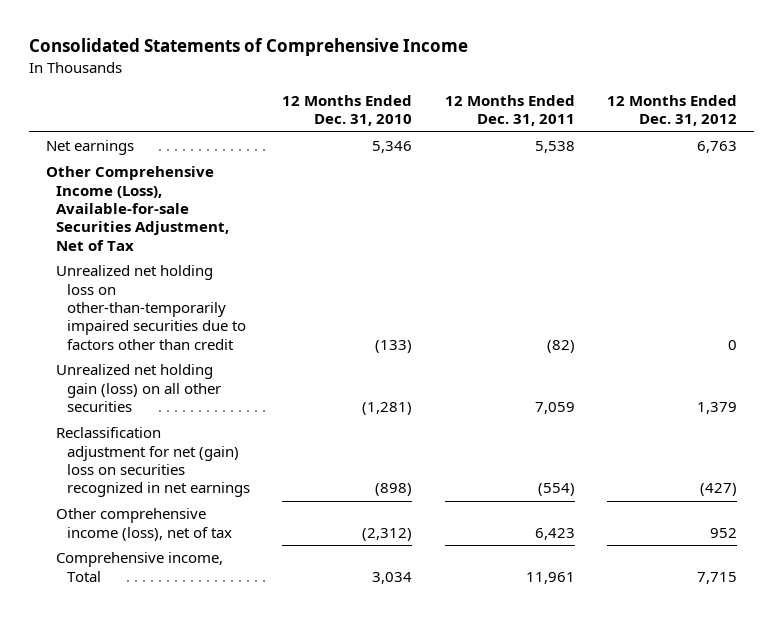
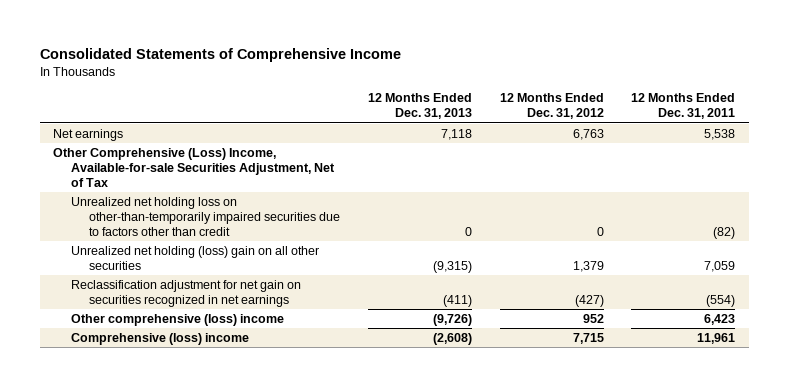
[282,94,413,127] 12 Months Ended Dec. 31, 2010 -> none
none -> [367,93,472,120] 12 Months Ended Dec. 31, 2013
[45,166,230,251] Other Comprehensive Income (Loss), Available-for-sale Securities Adjustment, Net of Tax -> [53,148,336,187] Other Comprehensive (Loss) Income, Available-for-sale Securities Adjustment, Net of Tax
[56,364,221,412] Unrealized net holding gain (loss) on all other securities -> [71,246,320,270] Unrealized net holding (loss) gain on all other securities
[56,427,250,498] Reclassification adjustment for net (gain) loss on securities recognized in net earnings -> [71,280,302,307] Reclassification adjustment for net gain on securities recognized in net earnings
[56,508,232,541] Other comprehensive income (loss), net of tax -> [71,314,285,327] Other comprehensive (loss) income
[56,552,224,582] Comprehensive income, Total -> [71,333,250,346] Comprehensive (loss) income

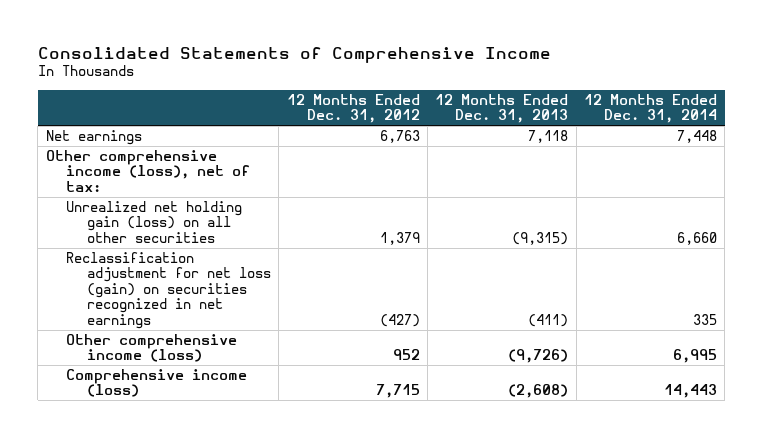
[631,93,736,120] 12 Months Ended Dec. 31, 2011 -> none
none -> [583,93,717,124] 12 Months Ended Dec. 31, 2014
[71,197,341,236] Unrealized net holding loss on other-than-temporarily impaired securities due to factors other than credit -> none
[53,148,336,187] Other Comprehensive (Loss) Income, Available-for-sale Securities Adjustment, Net of Tax -> [45,149,251,192] Other comprehensive income (loss), net of tax:
[71,246,320,270] Unrealized net holding (loss) gain on all other securities -> [66,200,243,243] Unrealized net holding gain (loss) on all other securities
[71,280,302,307] Reclassification adjustment for net gain on securities recognized in net earnings -> [66,251,272,329] Reclassification adjustment for net loss (gain) on securities recognized in net earnings
[71,314,285,327] Other comprehensive (loss) income -> [66,333,238,363] Other comprehensive income (loss)
[71,333,250,346] Comprehensive (loss) income -> [66,368,248,398] Comprehensive income (loss)

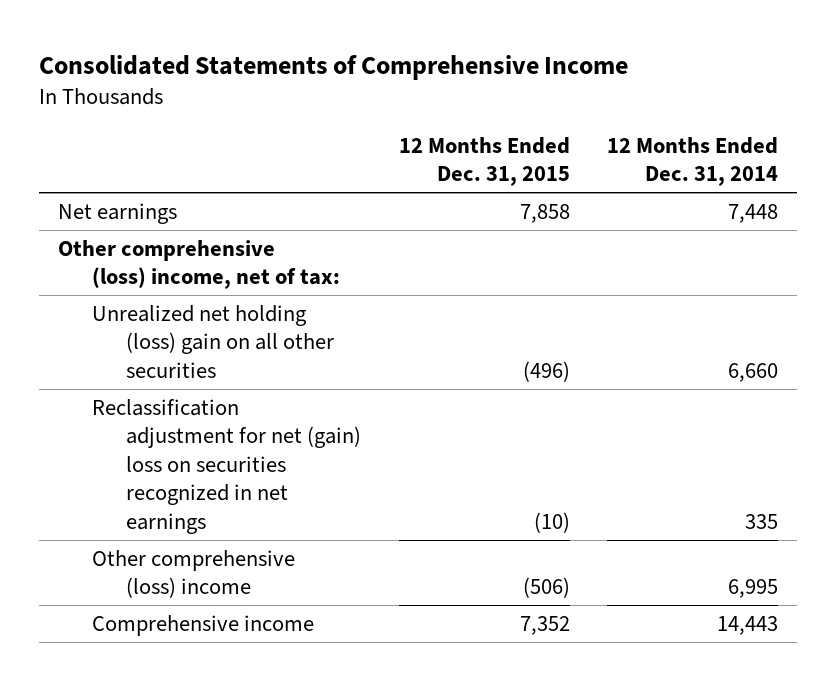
[286,93,420,124] 12 Months Ended Dec. 31, 2012 -> none
[435,93,569,124] 12 Months Ended Dec. 31, 2013 -> none
none -> [398,136,570,187] 12 Months Ended Dec. 31, 2015
[45,149,251,192] Other comprehensive income (loss), net of tax: -> [57,239,340,290] Other comprehensive (loss) income, net of tax:
[66,200,243,243] Unrealized net holding gain (loss) on all other securities -> [91,304,335,378] Unrealized net holding (loss) gain on all other securities
[66,251,272,329] Reclassification adjustment for net loss (gain) on securities recognized in net earnings -> [91,398,362,535] Reclassification adjustment for net (gain) loss on securities recognized in net earnings
[66,333,238,363] Other comprehensive income (loss) -> [91,549,295,599] Other comprehensive (loss) income
[66,368,248,398] Comprehensive income (loss) -> [91,614,314,636] Comprehensive income

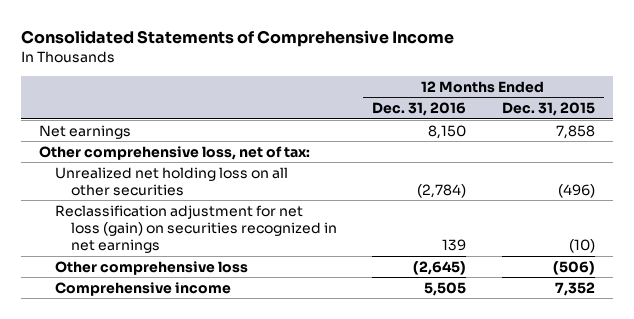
[607,136,779,187] 12 Months Ended Dec. 31, 2014 -> none
none -> [372,102,467,117] Dec. 31, 2016
[57,239,340,290] Other comprehensive (loss) income, net of tax: -> [39,145,311,160] Other comprehensive loss, net of tax:
[91,304,335,378] Unrealized net holding (loss) gain on all other securities -> [54,166,288,196] Unrealized net holding loss on all other securities
[91,398,362,535] Reclassification adjustment for net (gain) loss on securities recognized in net earnings -> [54,204,337,254] Reclassification adjustment for net loss (gain) on securities recognized in net earnings
[91,549,295,599] Other comprehensive (loss) income -> [54,260,248,275] Other comprehensive loss

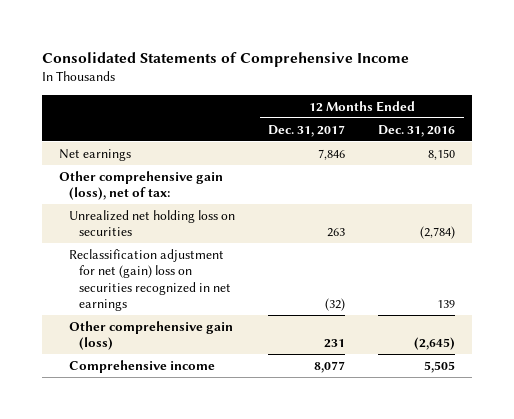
[501,102,595,117] Dec. 31, 2015 -> none
none -> [268,124,346,137] Dec. 31, 2017
[39,145,311,160] Other comprehensive loss, net of tax: -> [58,170,223,201] Other comprehensive gain (loss), net of tax:
[54,166,288,196] Unrealized net holding loss on all other securities -> [68,209,235,237] Unrealized net holding loss on securities
[54,204,337,254] Reclassification adjustment for net loss (gain) on securities recognized in net earnings -> [68,248,231,311] Reclassification adjustment for net (gain) loss on securities recognized in net earnings
[54,260,248,275] Other comprehensive loss -> [68,320,233,351] Other comprehensive gain (loss)

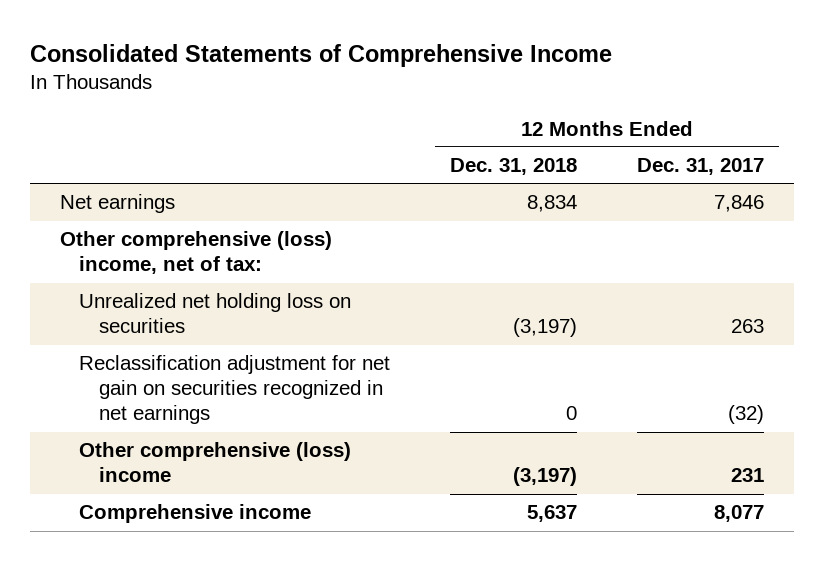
[378,124,456,137] Dec. 31, 2016 -> none
none -> [450,158,578,176] Dec. 31, 2018
[58,170,223,201] Other comprehensive gain (loss), net of tax: -> [59,231,332,275] Other comprehensive (loss) income, net of tax:
[68,248,231,311] Reclassification adjustment for net (gain) loss on securities recognized in net earnings -> [79,355,391,425] Reclassification adjustment for net gain on securities recognized in net earnings
[68,320,233,351] Other comprehensive gain (loss) -> [79,442,352,483] Other comprehensive (loss) income

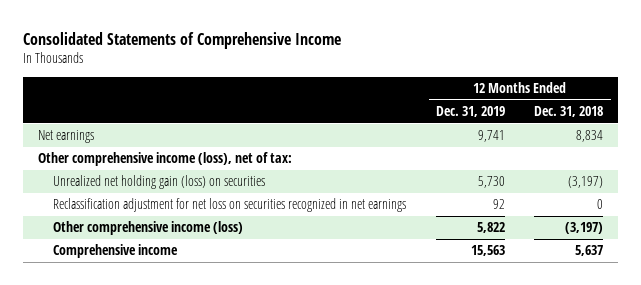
[637,158,765,176] Dec. 31, 2017 -> none
none -> [435,106,505,118] Dec. 31, 2019
[59,231,332,275] Other comprehensive (loss) income, net of tax: -> [37,152,292,167] Other comprehensive income (loss), net of tax:
[79,293,352,334] Unrealized net holding loss on securities -> [53,175,266,190] Unrealized net holding gain (loss) on securities
[79,355,391,425] Reclassification adjustment for net gain on securities recognized in net earnings -> [53,198,407,213] Reclassification adjustment for net loss on securities recognized in net earnings
[79,442,352,483] Other comprehensive (loss) income -> [53,221,244,236] Other comprehensive income (loss)

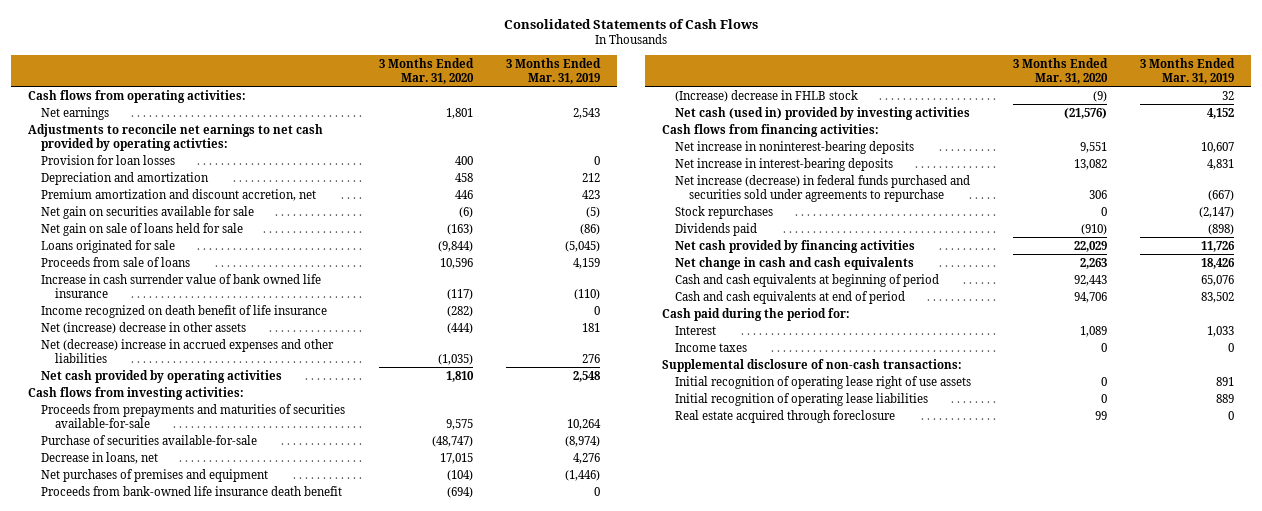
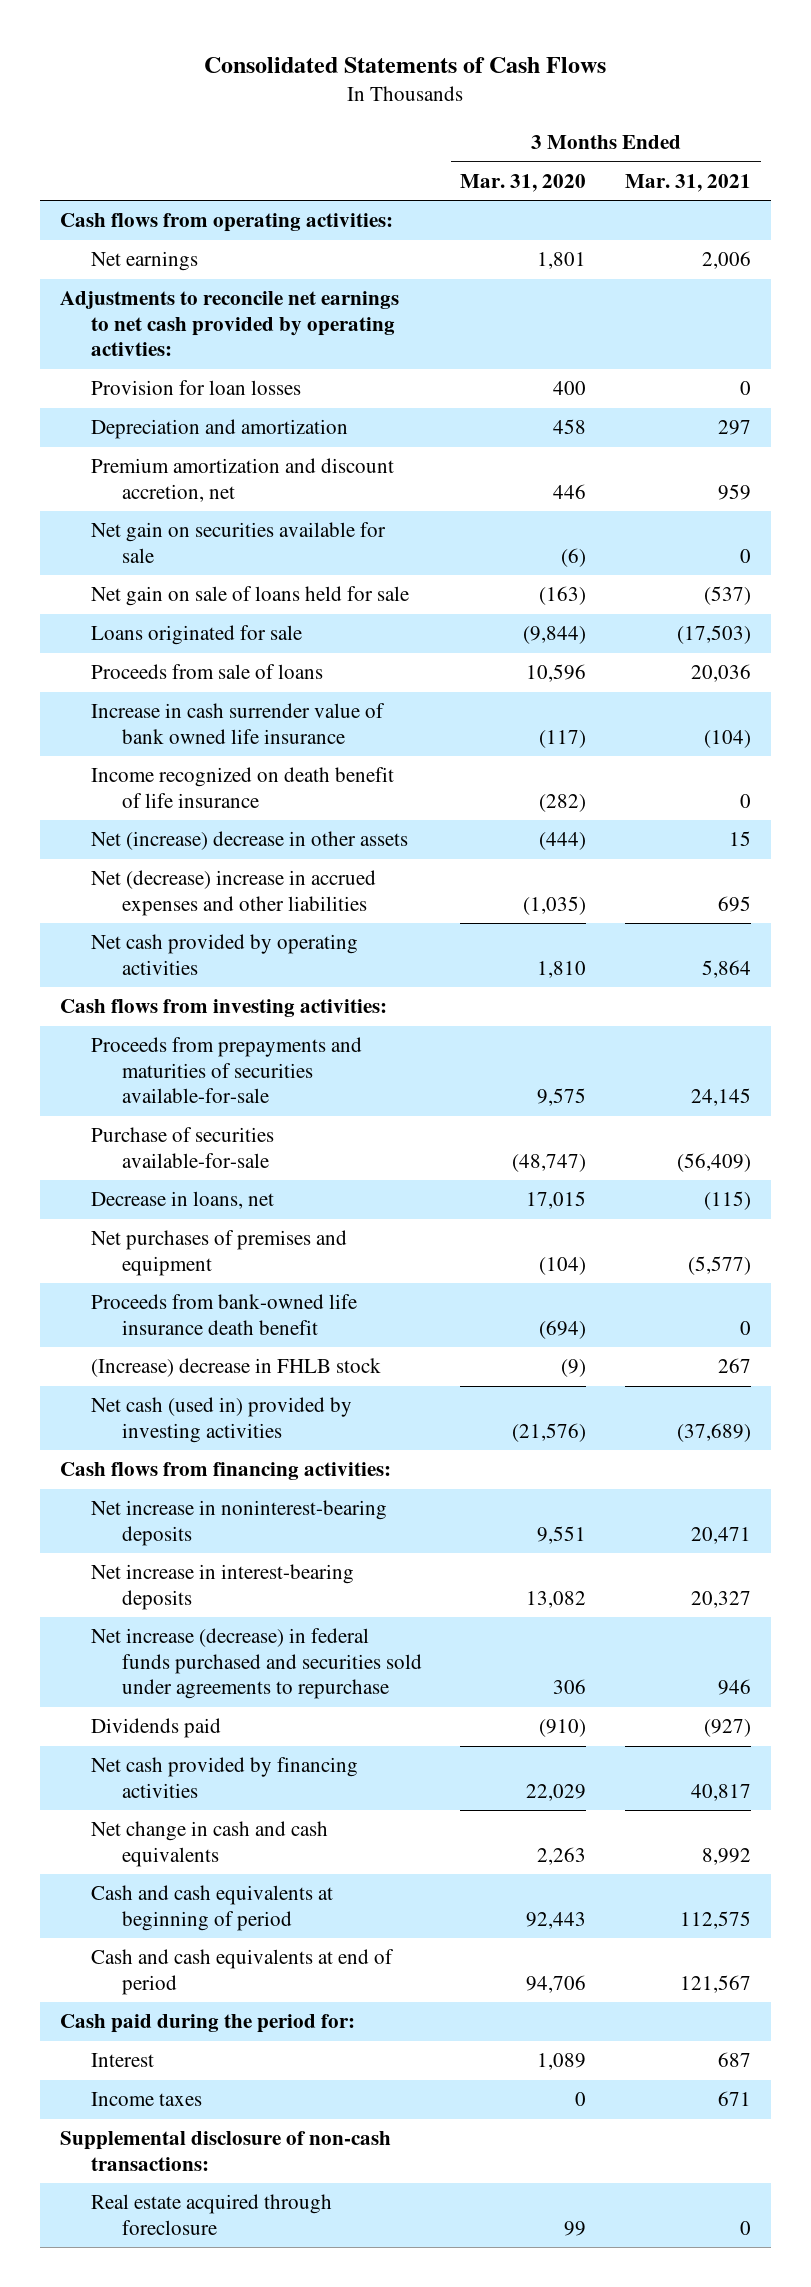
[506,58,602,84] 3 Months Ended Mar. 31, 2019 -> none
none -> [625,173,752,192] Mar. 31, 2021
[675,205,774,219] Stock repurchases -> none
[675,375,972,389] Initial recognition of operating lease right of use assets -> none
[675,392,929,406] Initial recognition of operating lease liabilities -> none

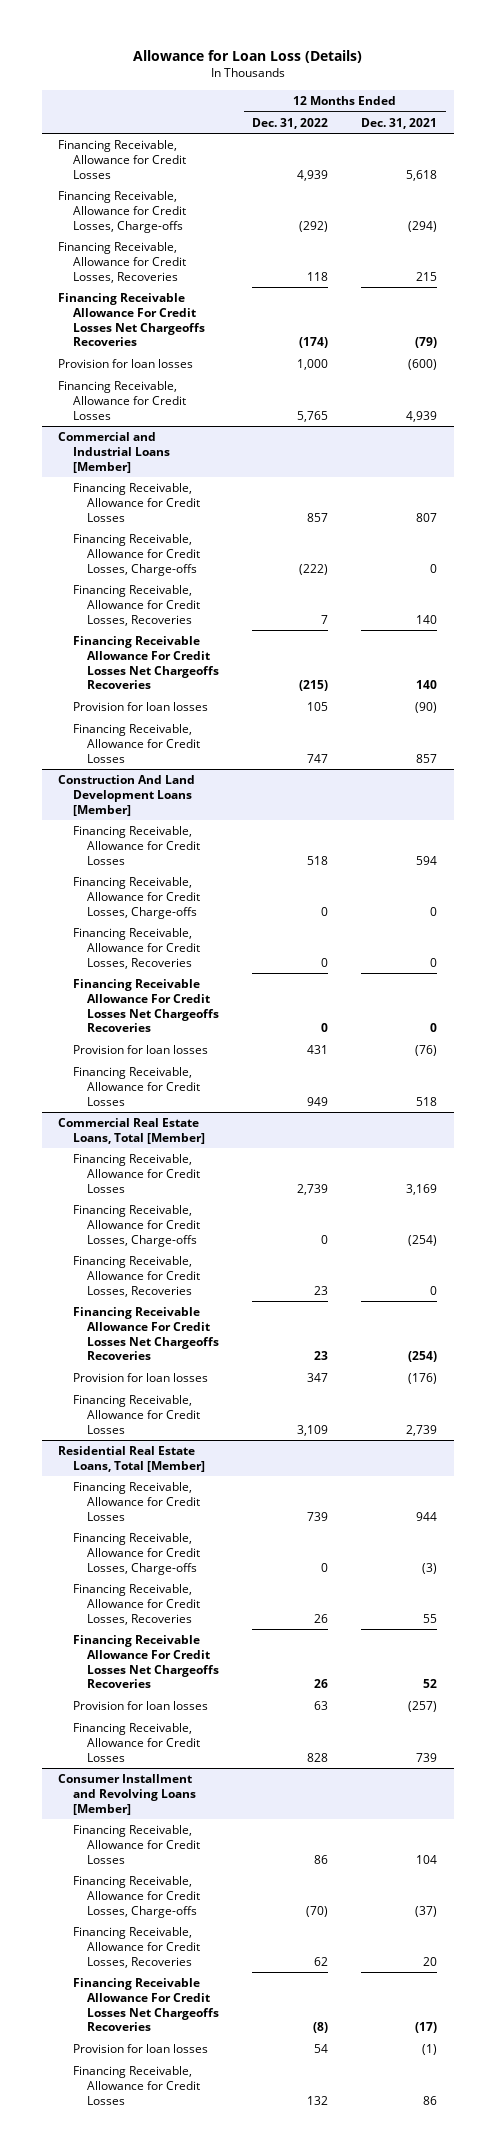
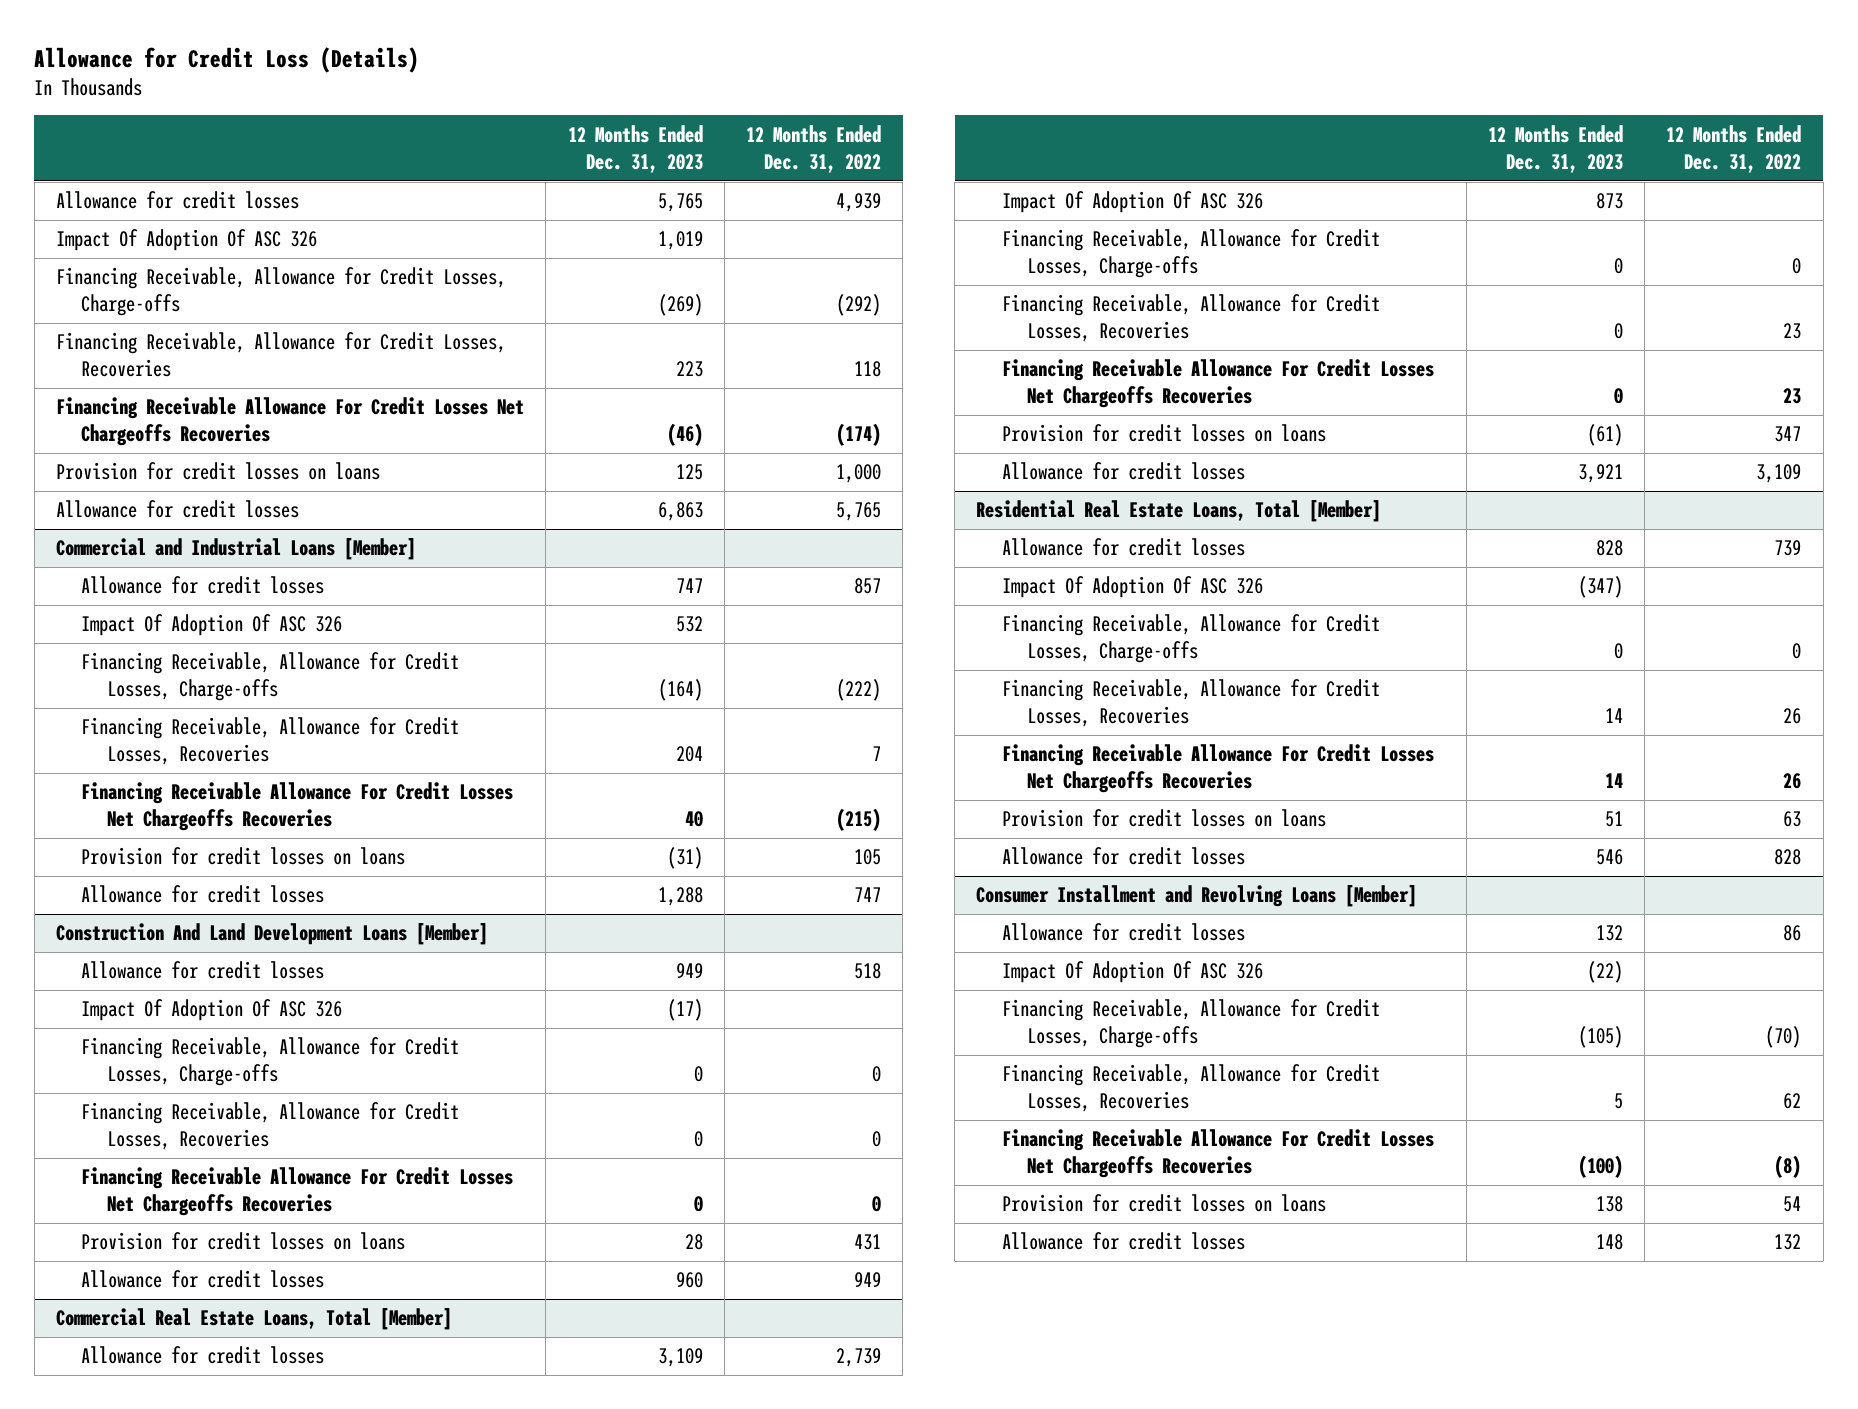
[132,49,362,63] Allowance for Loan Loss (Details) -> [34,46,420,73] Allowance for Credit Loss (Details)
[361,117,438,129] Dec. 31, 2021 -> none
none -> [567,124,703,173] 12 Months Ended Dec. 31, 2023
[58,140,186,179] Financing Receivable, Allowance for Credit Losses -> [56,191,300,210] Allowance for credit losses
none -> [56,229,318,252] Impact Of Adoption Of ASC 326
[58,359,194,369] Provision for loan losses -> [56,462,381,481] Provision for credit losses on loans
[58,381,186,420] Financing Receivable, Allowance for Credit Losses -> [56,500,300,519] Allowance for credit losses
[72,483,201,522] Financing Receivable, Allowance for Credit Losses -> [81,576,325,595] Allowance for credit losses
none -> [81,614,343,637] Impact Of Adoption Of ASC 326
[72,702,208,712] Provision for loan losses -> [81,847,406,866] Provision for credit losses on loans
[72,724,201,763] Financing Receivable, Allowance for Credit Losses -> [81,885,325,904] Allowance for credit losses
[72,826,201,865] Financing Receivable, Allowance for Credit Losses -> [81,961,325,980] Allowance for credit losses
none -> [81,999,343,1022] Impact Of Adoption Of ASC 326
[72,1045,208,1055] Provision for loan losses -> [81,1232,406,1251] Provision for credit losses on loans
[72,1067,201,1106] Financing Receivable, Allowance for Credit Losses -> [81,1270,325,1289] Allowance for credit losses
[72,1154,201,1193] Financing Receivable, Allowance for Credit Losses -> [81,1346,325,1365] Allowance for credit losses
none -> [1001,191,1263,214] Impact Of Adoption Of ASC 326
[72,1373,208,1383] Provision for loan losses -> [1001,424,1326,443] Provision for credit losses on loans
[72,1395,201,1434] Financing Receivable, Allowance for Credit Losses -> [1001,462,1245,481] Allowance for credit losses
[72,1482,201,1521] Financing Receivable, Allowance for Credit Losses -> [1001,538,1245,557] Allowance for credit losses
none -> [1001,576,1263,599] Impact Of Adoption Of ASC 326
[72,1701,208,1711] Provision for loan losses -> [1001,809,1326,828] Provision for credit losses on loans
[72,1723,201,1762] Financing Receivable, Allowance for Credit Losses -> [1001,847,1245,866] Allowance for credit losses
[72,1825,201,1864] Financing Receivable, Allowance for Credit Losses -> [1001,923,1245,942] Allowance for credit losses
none -> [1001,961,1263,984] Impact Of Adoption Of ASC 326
[72,2044,208,2054] Provision for loan losses -> [1001,1194,1326,1213] Provision for credit losses on loans
[72,2066,201,2105] Financing Receivable, Allowance for Credit Losses -> [1001,1232,1245,1251] Allowance for credit losses

